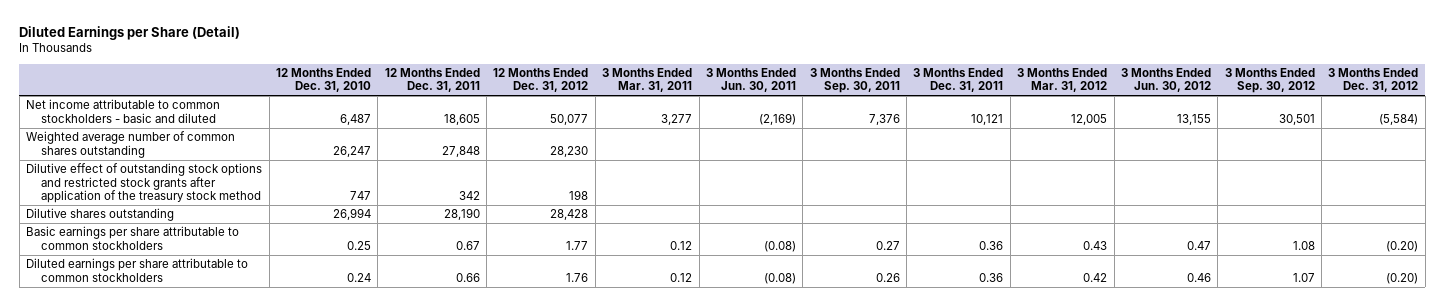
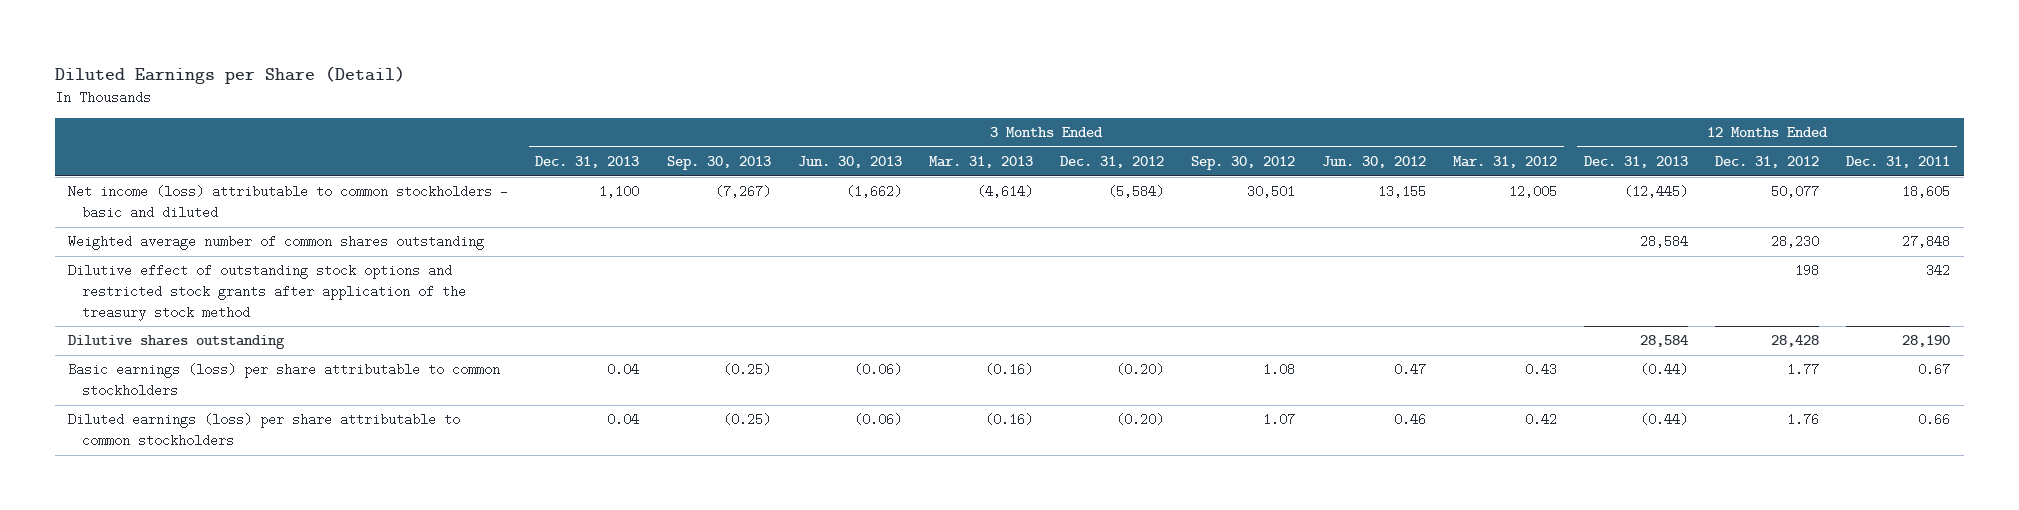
[275,68,371,93] 12 Months Ended Dec. 31, 2010 -> none
[602,68,693,93] 3 Months Ended Mar. 31, 2011 -> none
[705,68,796,93] 3 Months Ended Jun. 30, 2011 -> none
[809,68,900,94] 3 Months Ended Sep. 30, 2011 -> none
[913,68,1004,93] 3 Months Ended Dec. 31, 2011 -> none
none -> [535,156,640,169] Dec. 31, 2013
none -> [666,156,771,171] Sep. 30, 2013
none -> [797,156,902,169] Jun. 30, 2013
none -> [928,156,1033,169] Mar. 31, 2013
none -> [1583,156,1688,169] Dec. 31, 2013
[26,99,221,123] Net income attributable to common stockholders - basic and diluted -> [68,185,509,220] Net income (loss) attributable to common stockholders - basic and diluted
[26,226,240,250] Basic earnings per share attributable to common stockholders -> [68,363,501,398] Basic earnings (loss) per share attributable to common stockholders
[26,258,249,282] Diluted earnings per share attributable to common stockholders -> [68,413,461,448] Diluted earnings (loss) per share attributable to common stockholders

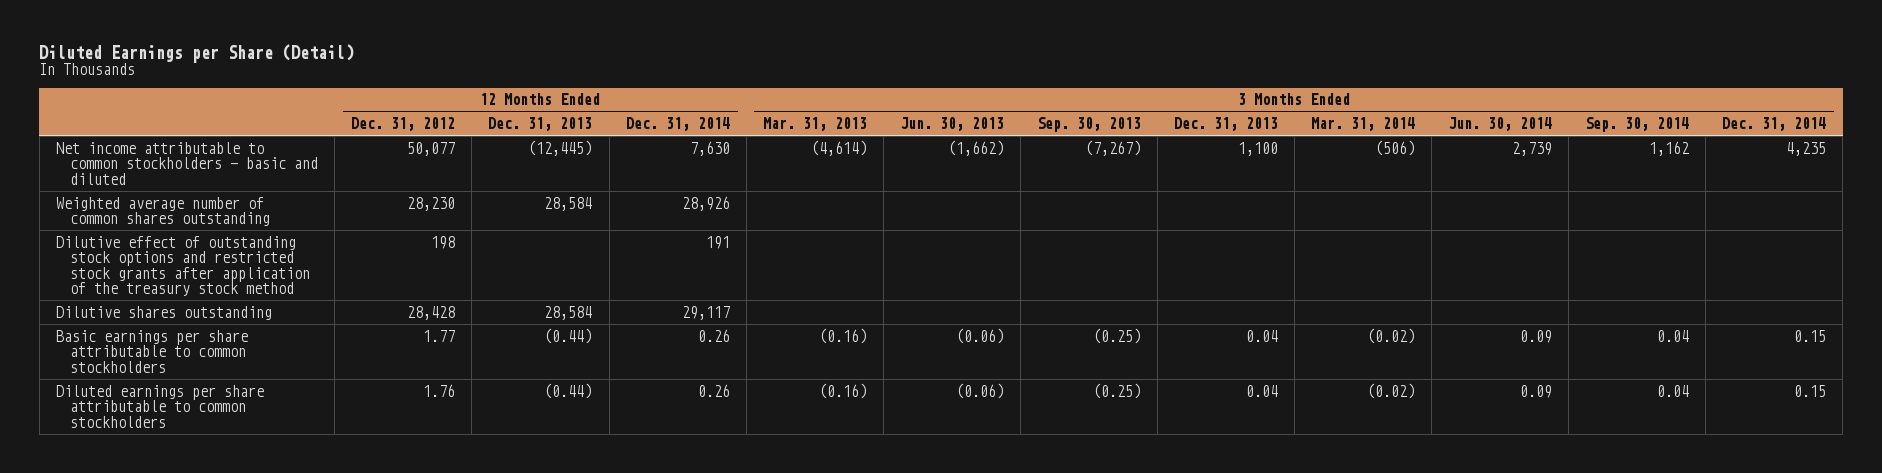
[1059,156,1164,169] Dec. 31, 2012 -> none
[1190,156,1295,171] Sep. 30, 2012 -> none
[1321,156,1426,169] Jun. 30, 2012 -> none
[1452,156,1557,169] Mar. 31, 2012 -> none
[1846,156,1951,169] Dec. 31, 2011 -> none
none -> [625,116,730,131] Dec. 31, 2014
none -> [1310,116,1415,131] Mar. 31, 2014
none -> [1447,116,1552,131] Jun. 30, 2014
none -> [1584,116,1689,132] Sep. 30, 2014
none -> [1722,116,1827,131] Dec. 31, 2014
[68,185,509,220] Net income (loss) attributable to common stockholders - basic and diluted -> [55,141,319,185] Net income attributable to common stockholders - basic and diluted
[68,363,501,398] Basic earnings (loss) per share attributable to common stockholders -> [55,329,248,373] Basic earnings per share attributable to common stockholders
[68,413,461,448] Diluted earnings (loss) per share attributable to common stockholders -> [55,384,264,428] Diluted earnings per share attributable to common stockholders

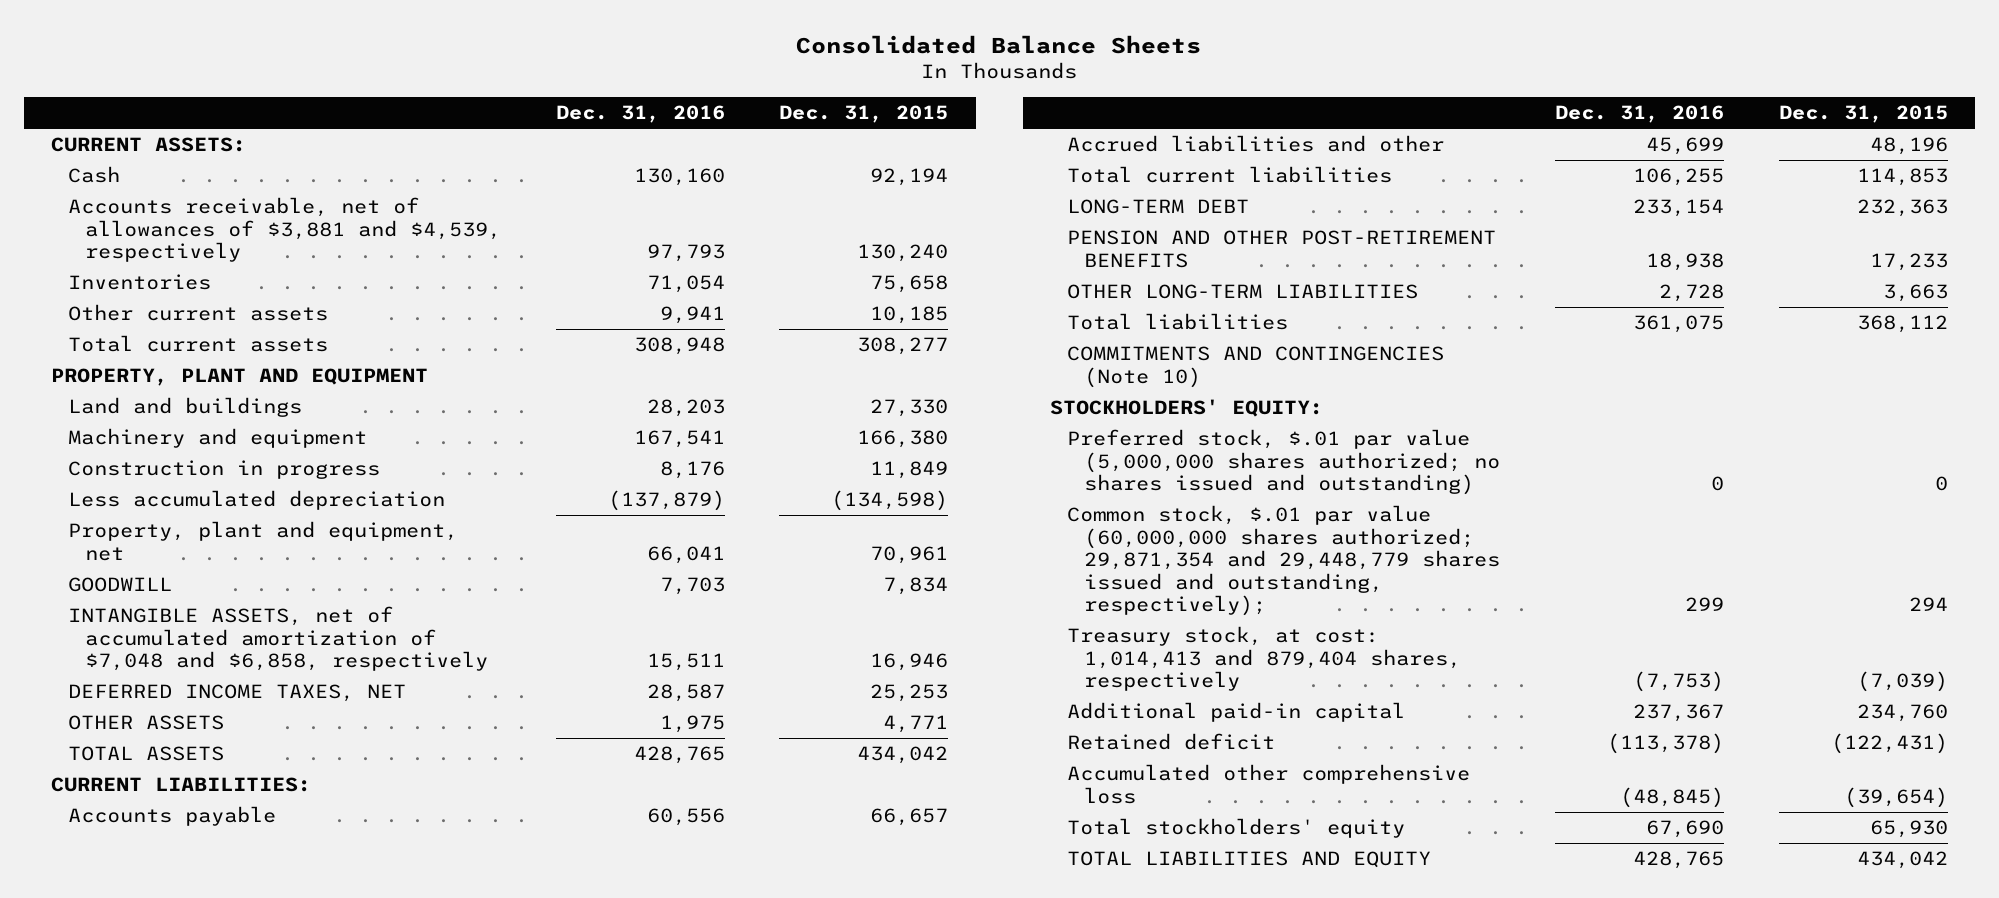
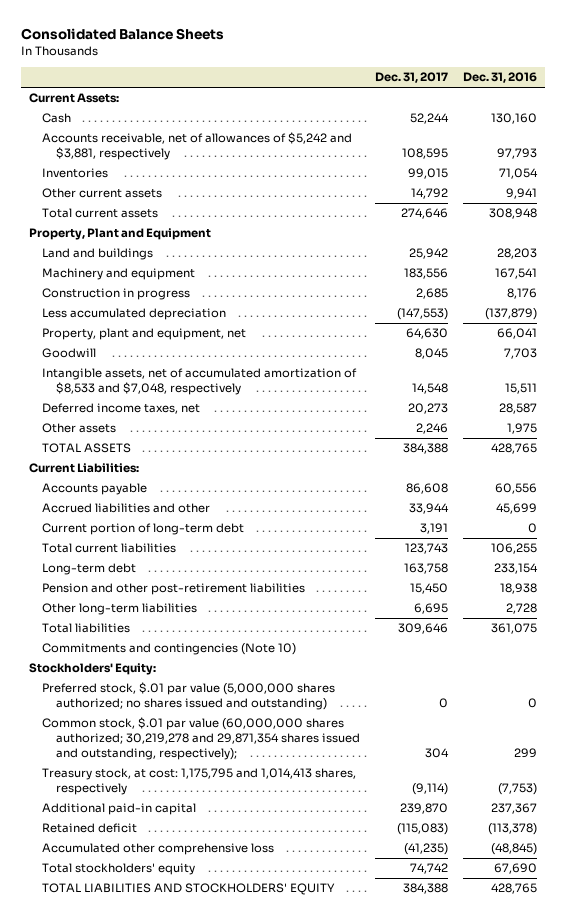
[779,105,949,124] Dec. 31, 2015 -> none
none -> [375,72,449,84] Dec. 31, 2017
[50,137,246,153] CURRENT ASSETS: -> [28,93,119,104] Current Assets:
[67,197,501,263] Accounts receivable, net of allowances of $3,881 and $4,539, respectively -> [42,132,353,161] Accounts receivable, net of allowances of $5,242 and $3,881, respectively
[50,368,428,387] PROPERTY, PLANT AND EQUIPMENT -> [28,228,211,241] Property, Plant and Equipment
[67,577,172,593] GOODWILL -> [42,348,97,359] Goodwill
[67,606,488,672] INTANGIBLE ASSETS, net of accumulated amortization of $7,048 and $6,858, respectively -> [42,368,358,396] Intangible assets, net of accumulated amortization of $8,533 and $7,048, respectively
[67,684,406,703] DEFERRED INCOME TAXES, NET -> [42,403,201,415] Deferred income taxes, net
[67,715,224,731] OTHER ASSETS -> [42,423,117,434] Other assets
[50,777,311,793] CURRENT LIABILITIES: -> [28,463,139,474] Current Liabilities:
none -> [42,523,245,536] Current portion of long-term debt
[1067,199,1250,215] LONG-TERM DEBT -> [42,563,137,576] Long-term debt
[1067,230,1497,268] PENSION AND OTHER POST-RETIREMENT BENEFITS -> [42,583,306,596] Pension and other post-retirement liabilities
[1067,284,1419,300] OTHER LONG-TERM LIABILITIES -> [42,603,198,616] Other long-term liabilities
[1067,346,1445,388] COMMITMENTS AND CONTINGENCIES (Note 10) -> [42,643,297,656] Commitments and contingencies (Note 10)
[1050,399,1324,418] STOCKHOLDERS' EQUITY: -> [28,663,156,676] Stockholders' Equity:
[1067,505,1501,617] Common stock, $.01 par value (60,000,000 shares authorized; 29,871,354 and 29,448,779 shares issued and outstanding, respectively); -> [42,717,360,761] Common stock, $.01 par value (60,000,000 shares authorized; 30,219,278 and 29,871,354 shares issued and outstanding, respectively);
[1067,626,1462,692] Treasury stock, at cost: 1,014,413 and 879,404 shares, respectively -> [42,768,357,796] Treasury stock, at cost: 1,175,795 and 1,014,413 shares, respectively
[1067,851,1432,869] TOTAL LIABILITIES AND EQUITY -> [42,883,336,896] TOTAL LIABILITIES AND STOCKHOLDERS' EQUITY

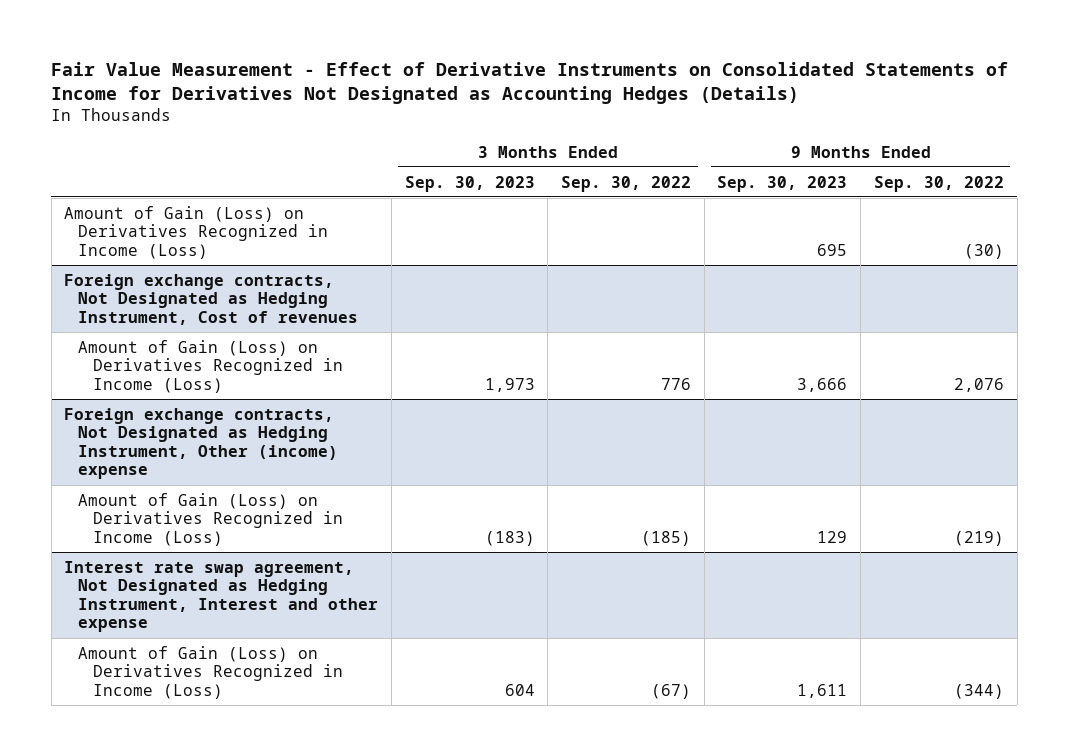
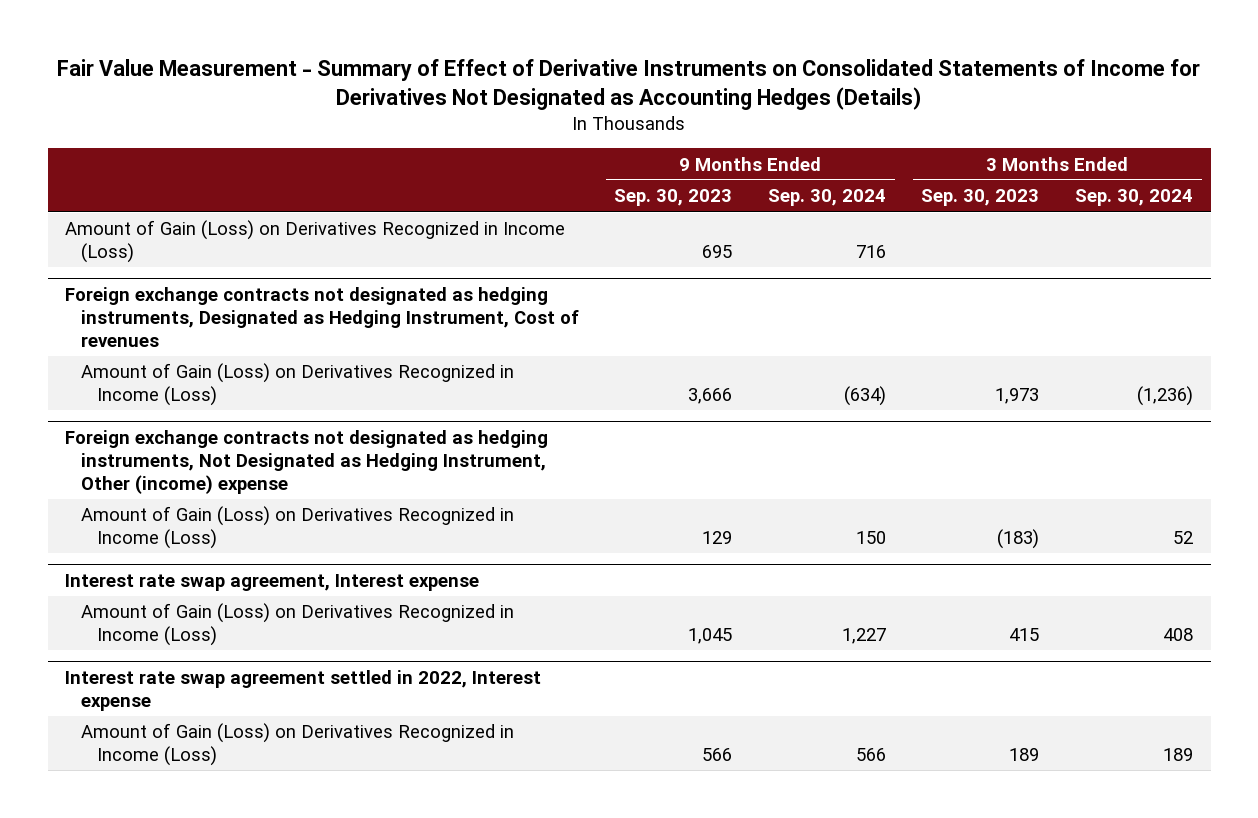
[51,61,1009,105] Fair Value Measurement - Effect of Derivative Instruments on Consolidated Statements of Income for Derivatives Not Designated as Accounting Hedges (Details) -> [57,59,1201,110] Fair Value Measurement - Summary of Effect of Derivative Instruments on Consolidated Statements of Income for Derivatives Not Designated as Accounting Hedges (Details)
[561,175,692,192] Sep. 30, 2022 -> none
[873,175,1004,192] Sep. 30, 2022 -> none
none -> [767,189,886,207] Sep. 30, 2024
none -> [1074,189,1193,207] Sep. 30, 2024
[64,273,359,325] Foreign exchange contracts, Not Designated as Hedging Instrument, Cost of revenues -> [65,286,580,347] Foreign exchange contracts not designated as hedging instruments, Designated as Hedging Instrument, Cost of revenues
[64,407,339,480] Foreign exchange contracts, Not Designated as Hedging Instrument, Other (income) expense -> [65,429,549,494] Foreign exchange contracts not designated as hedging instruments, Not Designated as Hedging Instrument, Other (income) expense
[64,560,379,633] Interest rate swap agreement, Not Designated as Hedging Instrument, Interest and other expense -> none
none -> [65,573,480,591] Interest rate swap agreement, Interest expense
[504,683,535,696] 604 -> [1009,628,1040,642] 415
[797,683,848,698] 1,611 -> [688,628,733,645] 1,045
none -> [65,669,542,711] Interest rate swap agreement settled in 2022, Interest expense
none -> [81,723,515,767] Amount of Gain (Loss) on Derivatives Recognized in Income (Loss)

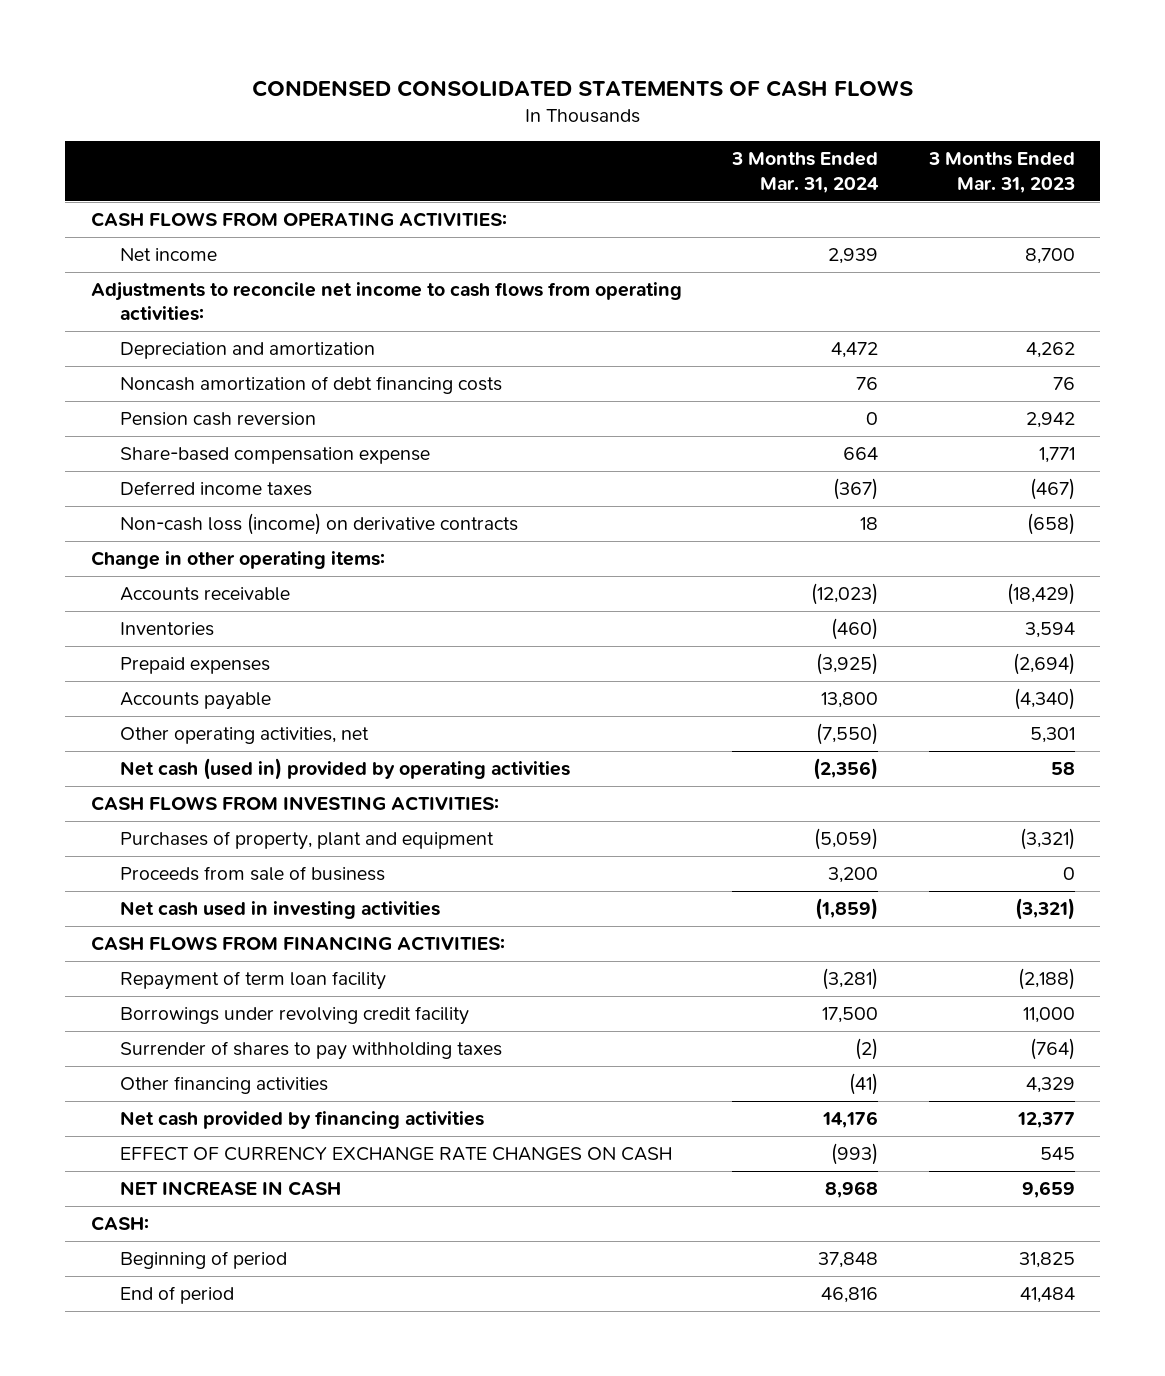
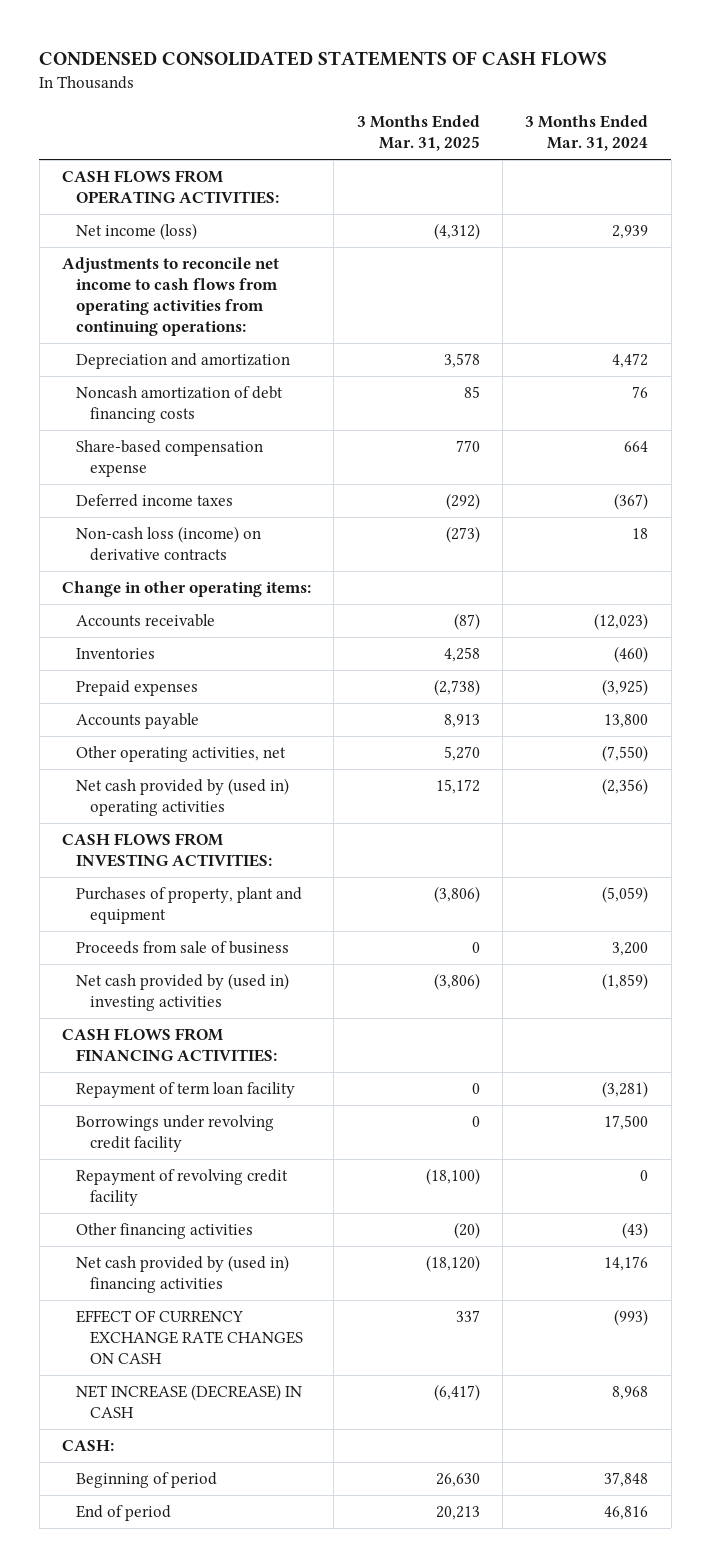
[927,152,1075,193] 3 Months Ended Mar. 31, 2023 -> none
none -> [356,115,480,152] 3 Months Ended Mar. 31, 2025
[120,248,218,262] Net income -> [76,223,198,241] Net income (loss)
[90,282,682,322] Adjustments to reconcile net income to cash flows from operating activities: -> [62,257,280,337] Adjustments to reconcile net income to cash flows from operating activities from continuing operations:
[120,412,317,427] Pension cash reversion -> none
[120,758,571,781] Net cash (used in) provided by operating activities -> [76,778,290,817] Net cash provided by (used in) operating activities
[120,901,441,920] Net cash used in investing activities -> [76,973,290,1012] Net cash provided by (used in) investing activities
[120,1041,503,1061] Surrender of shares to pay withholding taxes -> none
none -> [76,1169,289,1207] Repayment of revolving credit facility
[849,1073,879,1096] (41) -> [622,1222,649,1240] (43)
[120,1111,485,1130] Net cash provided by financing activities -> [76,1255,290,1294] Net cash provided by (used in) financing activities
[120,1181,342,1197] NET INCREASE IN CASH -> [76,1384,303,1419] NET INCREASE (DECREASE) IN CASH

